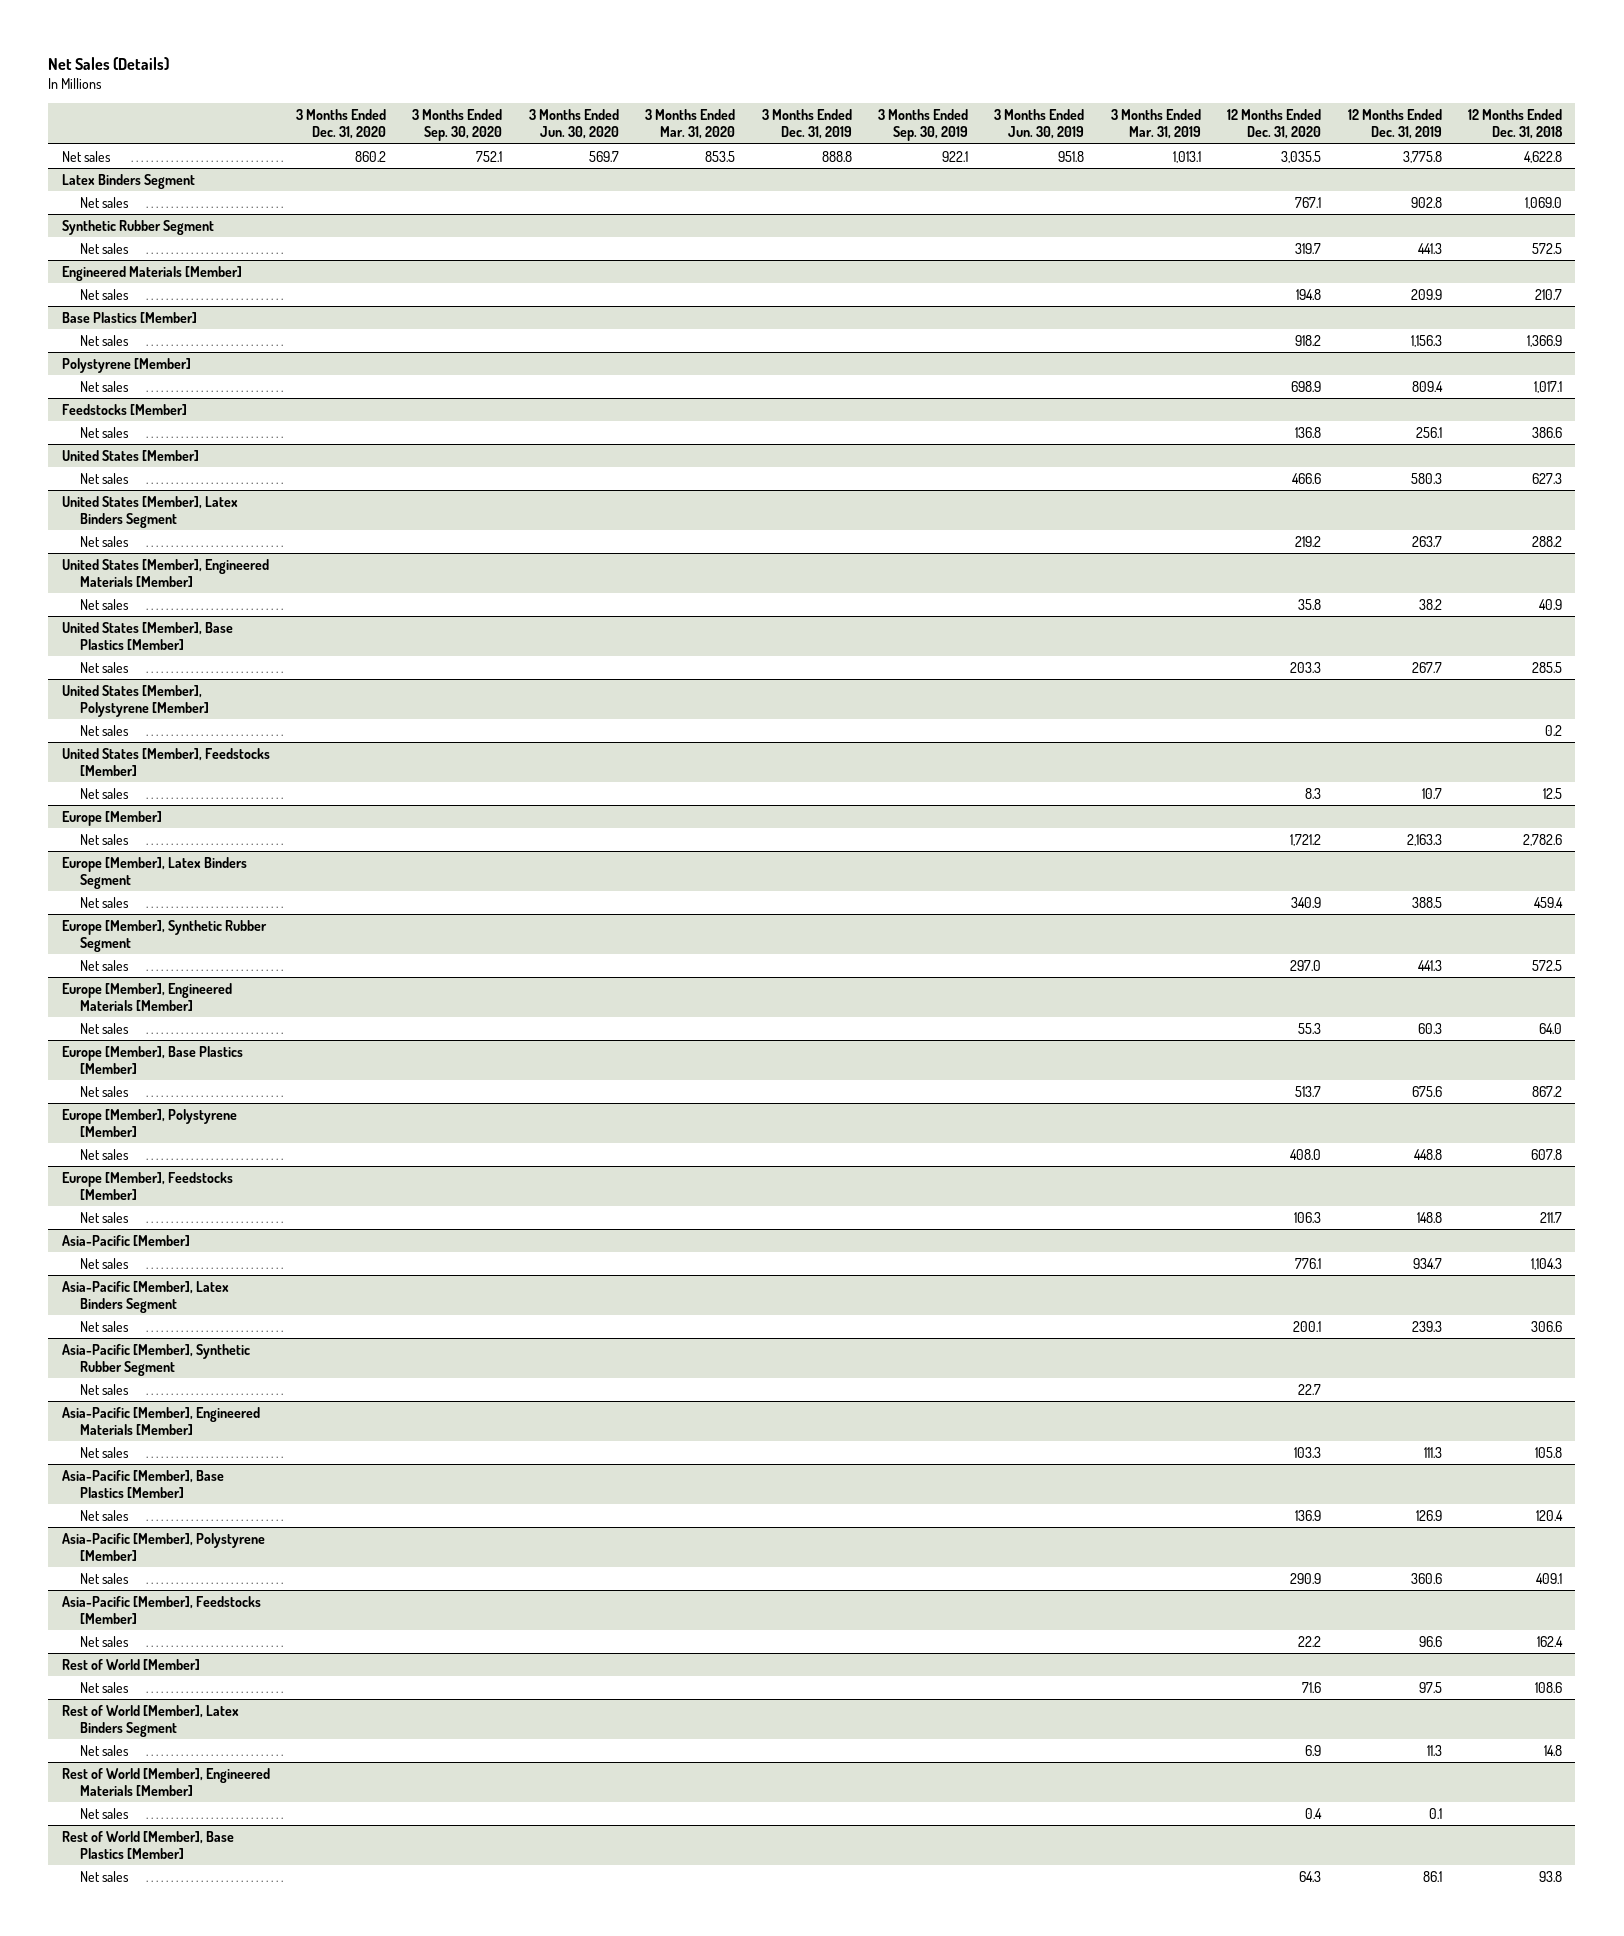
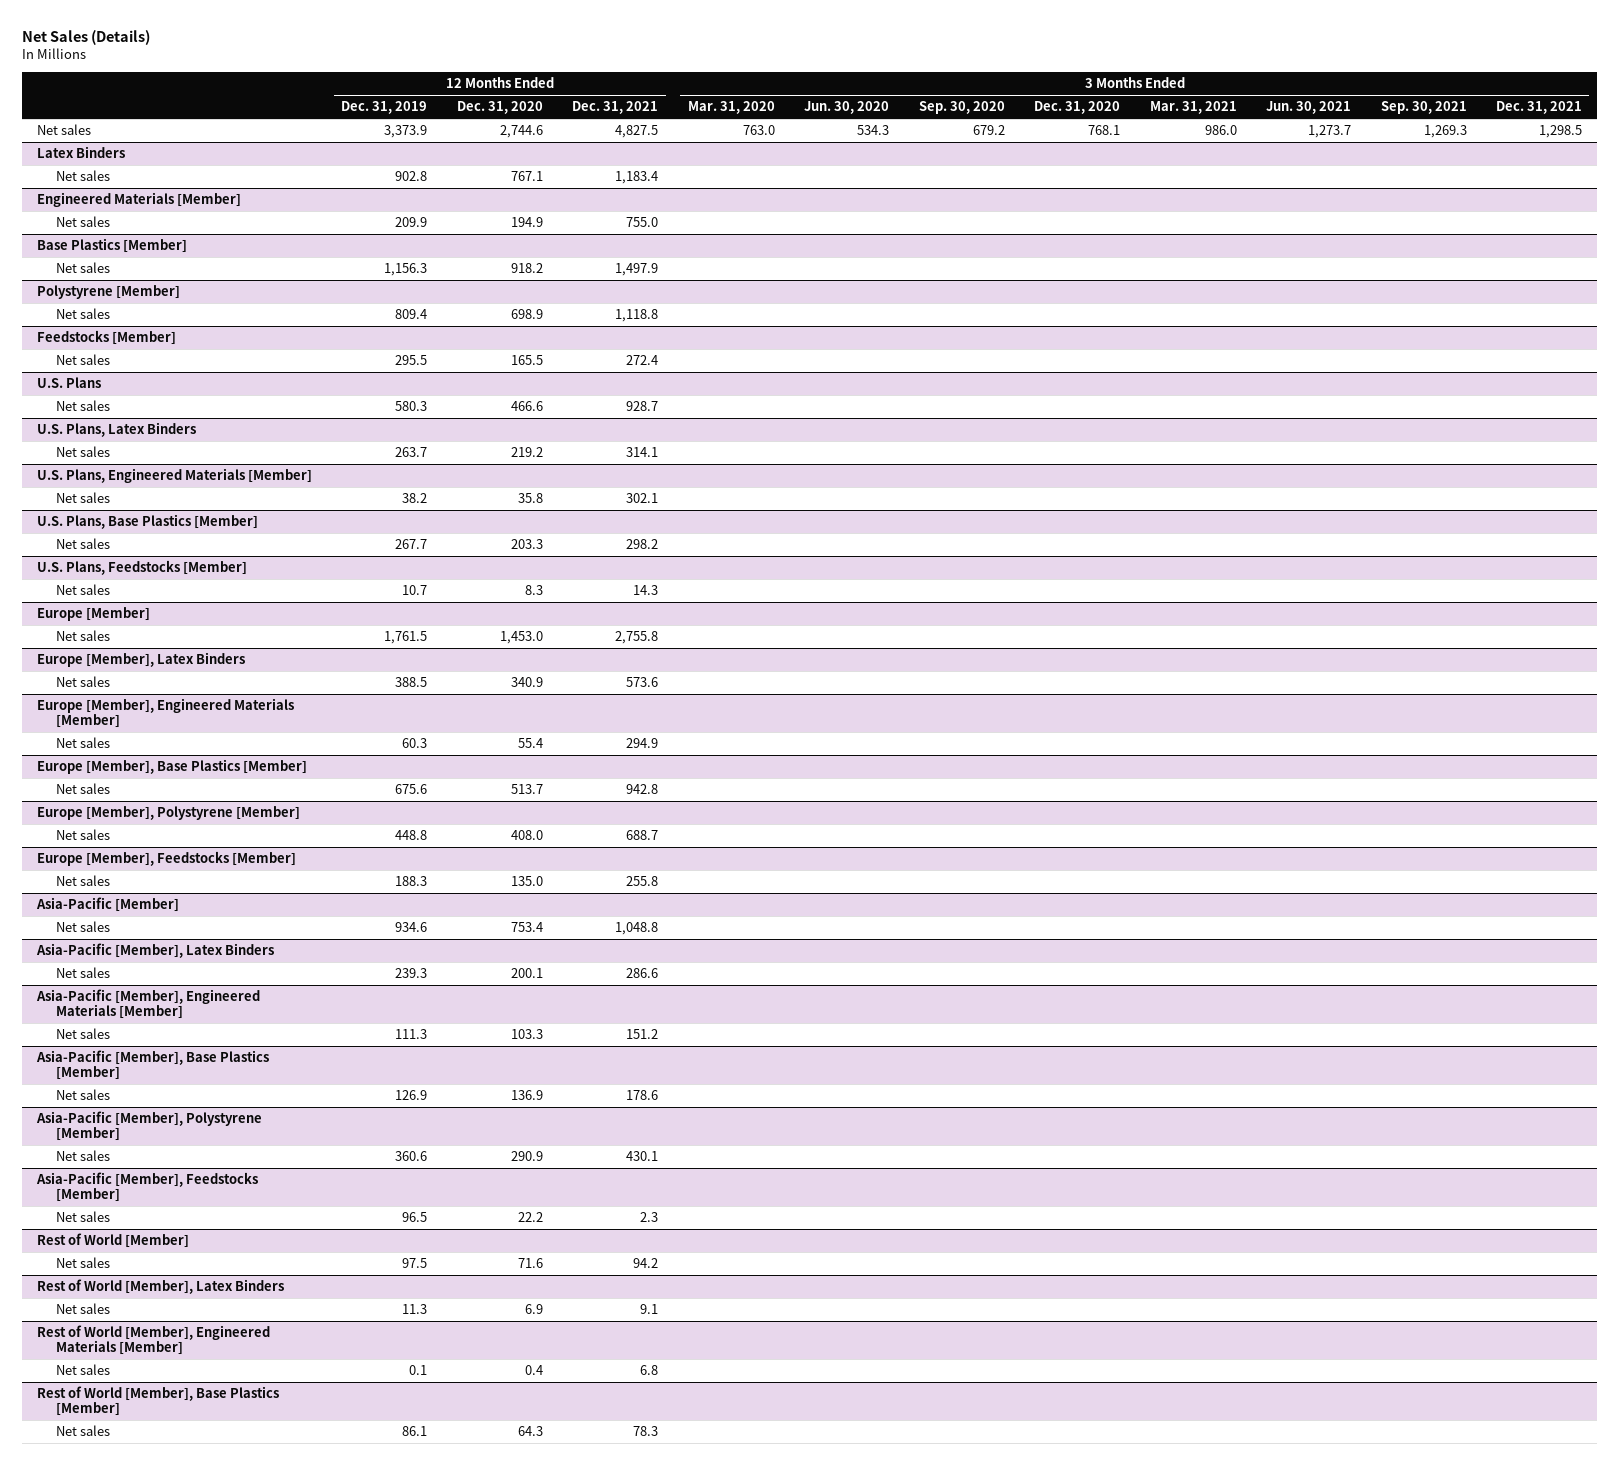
[761,109,852,140] 3 Months Ended Dec. 31, 2019 -> none
[878,109,969,142] 3 Months Ended Sep. 30, 2019 -> none
[994,109,1085,140] 3 Months Ended Jun. 30, 2019 -> none
[1110,109,1201,140] 3 Months Ended Mar. 31, 2019 -> none
[1468,109,1564,140] 12 Months Ended Dec. 31, 2018 -> none
none -> [572,101,659,115] Dec. 31, 2021
none -> [1149,101,1237,115] Mar. 31, 2021
none -> [1266,101,1352,115] Jun. 30, 2021
none -> [1380,101,1467,115] Sep. 30, 2021
none -> [1496,101,1583,115] Dec. 31, 2021
[355,150,387,162] 860.2 -> [1088,125,1121,136] 768.1
[476,150,503,162] 752.1 -> [972,125,1005,136] 679.2
[588,150,619,162] 569.7 -> [857,125,890,136] 534.3
[705,150,736,162] 853.5 -> [742,125,775,136] 763.0
[1281,150,1322,163] 3,035.5 -> [499,125,543,139] 2,744.6
[1402,150,1442,163] 3,775.8 -> [384,125,428,139] 3,373.9
[61,173,195,189] Latex Binders Segment -> [36,146,125,159] Latex Binders
[61,219,214,235] Synthetic Rubber Segment -> none
[80,242,130,254] Net sales -> none
[1296,288,1322,300] 194.8 -> [510,217,543,228] 194.9
[1295,426,1322,438] 136.8 -> [510,355,543,366] 165.5
[1415,426,1442,438] 256.1 -> [395,355,428,366] 295.5
[61,449,199,461] United States [Member] -> [36,377,101,389] U.S. Plans
[61,495,238,528] United States [Member], Latex Binders Segment -> none
none -> [36,422,196,438] U.S. Plans, Latex Binders
[61,558,269,587] United States [Member], Engineered Materials [Member] -> none
none -> [36,468,312,484] U.S. Plans, Engineered Materials [Member]
[61,621,233,650] United States [Member], Base Plastics [Member] -> none
none -> [36,514,258,530] U.S. Plans, Base Plastics [Member]
[61,684,210,717] United States [Member], Polystyrene [Member] -> none
[80,724,130,736] Net sales -> none
[61,747,270,776] United States [Member], Feedstocks [Member] -> none
none -> [36,560,247,576] U.S. Plans, Feedstocks [Member]
[1290,833,1322,846] 1,721.2 -> [499,631,543,645] 1,453.0
[1406,833,1442,846] 2,163.3 -> [384,631,428,645] 1,761.5
[61,856,247,889] Europe [Member], Latex Binders Segment -> [36,652,245,668] Europe [Member], Latex Binders
[61,919,267,952] Europe [Member], Synthetic Rubber Segment -> none
[80,959,130,971] Net sales -> none
[1298,1022,1322,1034] 55.3 -> [517,738,543,749] 55.4
[1294,1211,1322,1223] 106.3 -> [510,876,543,887] 135.0
[1416,1211,1442,1223] 148.8 -> [395,876,428,887] 188.3
[1295,1257,1322,1269] 776.1 -> [510,922,543,933] 753.4
[1412,1257,1442,1269] 934.7 -> [395,922,428,933] 934.6
[61,1280,229,1313] Asia-Pacific [Member], Latex Binders Segment -> [35,943,274,959] Asia-Pacific [Member], Latex Binders
[61,1343,250,1376] Asia-Pacific [Member], Synthetic Rubber Segment -> none
[80,1383,130,1395] Net sales -> none
[1418,1635,1442,1647] 96.6 -> [402,1212,428,1223] 96.5
[61,1704,239,1737] Rest of World [Member], Latex Binders Segment -> [36,1279,284,1295] Rest of World [Member], Latex Binders

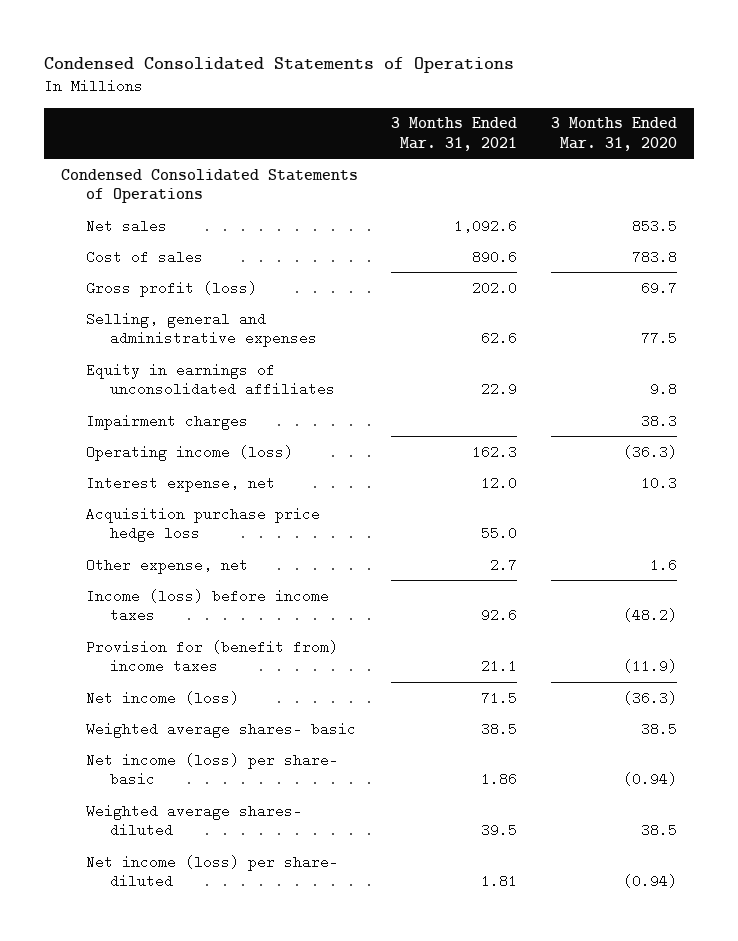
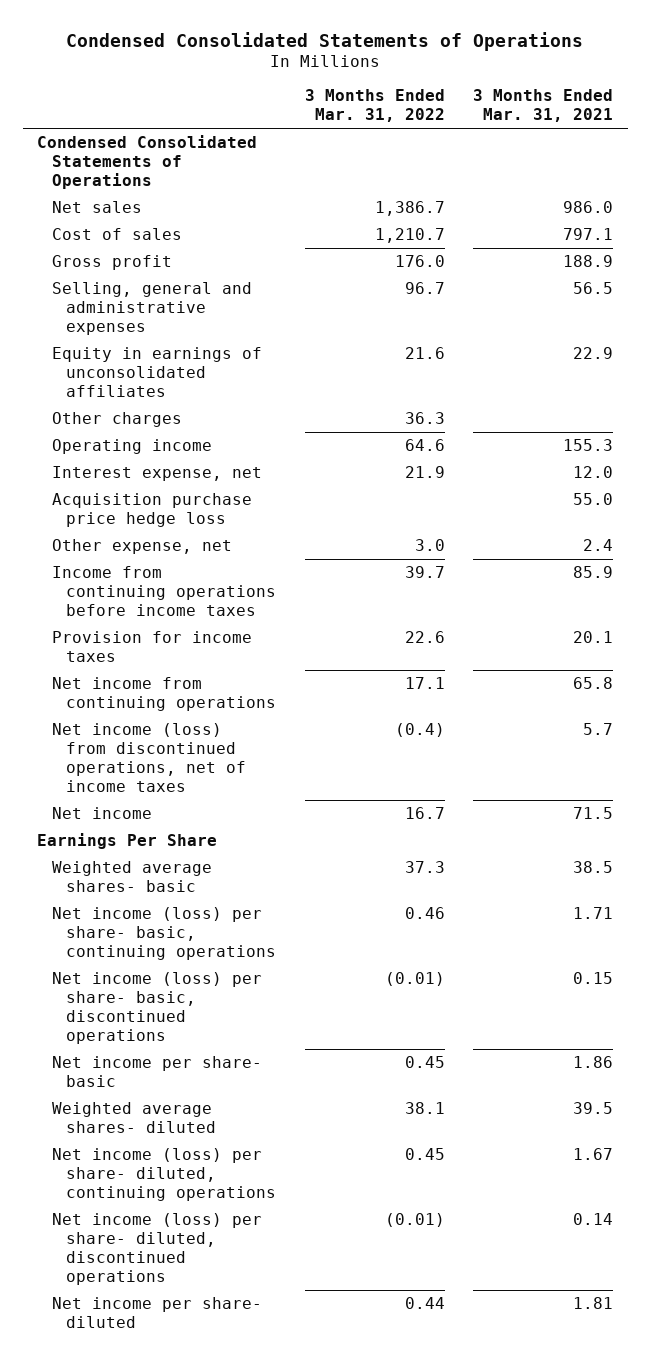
[550,117,677,151] 3 Months Ended Mar. 31, 2020 -> none
none -> [304,89,445,123] 3 Months Ended Mar. 31, 2022
[454,218,518,233] 1,092.6 -> [563,200,614,213] 986.0
[472,249,518,264] 890.6 -> [563,227,614,240] 797.1
[85,280,257,297] Gross profit (loss) -> [51,254,172,270] Gross profit
[472,280,518,295] 202.0 -> [563,254,614,267] 188.9
[481,330,518,345] 62.6 -> [573,281,614,294] 56.5
[85,413,248,430] Impairment charges -> none
none -> [51,411,182,427] Other charges
[85,444,293,461] Operating income (loss) -> [51,438,212,454] Operating income
[472,444,518,459] 162.3 -> [563,438,614,451] 155.3
[490,557,518,572] 2.7 -> [583,538,614,551] 2.4
[85,588,329,622] Income (loss) before income taxes -> [51,565,277,616] Income from continuing operations before income taxes
[481,607,518,622] 92.6 -> [573,565,614,578] 85.9
[85,639,338,673] Provision for (benefit from) income taxes -> [51,630,252,662] Provision for income taxes
[481,658,518,673] 21.1 -> [573,630,614,643] 20.1
none -> [51,676,277,711] Net income from continuing operations
none -> [51,722,247,793] Net income (loss) from discontinued operations, net of income taxes
[85,690,239,705] Net income (loss) -> [51,806,152,819] Net income
none -> [37,832,218,849] Earnings Per Share
none -> [51,906,277,960] Net income (loss) per share- basic, continuing operations
none -> [51,971,262,1045] Net income (loss) per share- basic, discontinued operations
[85,752,338,786] Net income (loss) per share- basic -> [51,1055,262,1087] Net income per share- basic
none -> [51,1147,277,1201] Net income (loss) per share- diluted, continuing operations
none -> [51,1212,262,1286] Net income (loss) per share- diluted, discontinued operations
[85,854,338,888] Net income (loss) per share- diluted -> [51,1296,262,1328] Net income per share- diluted

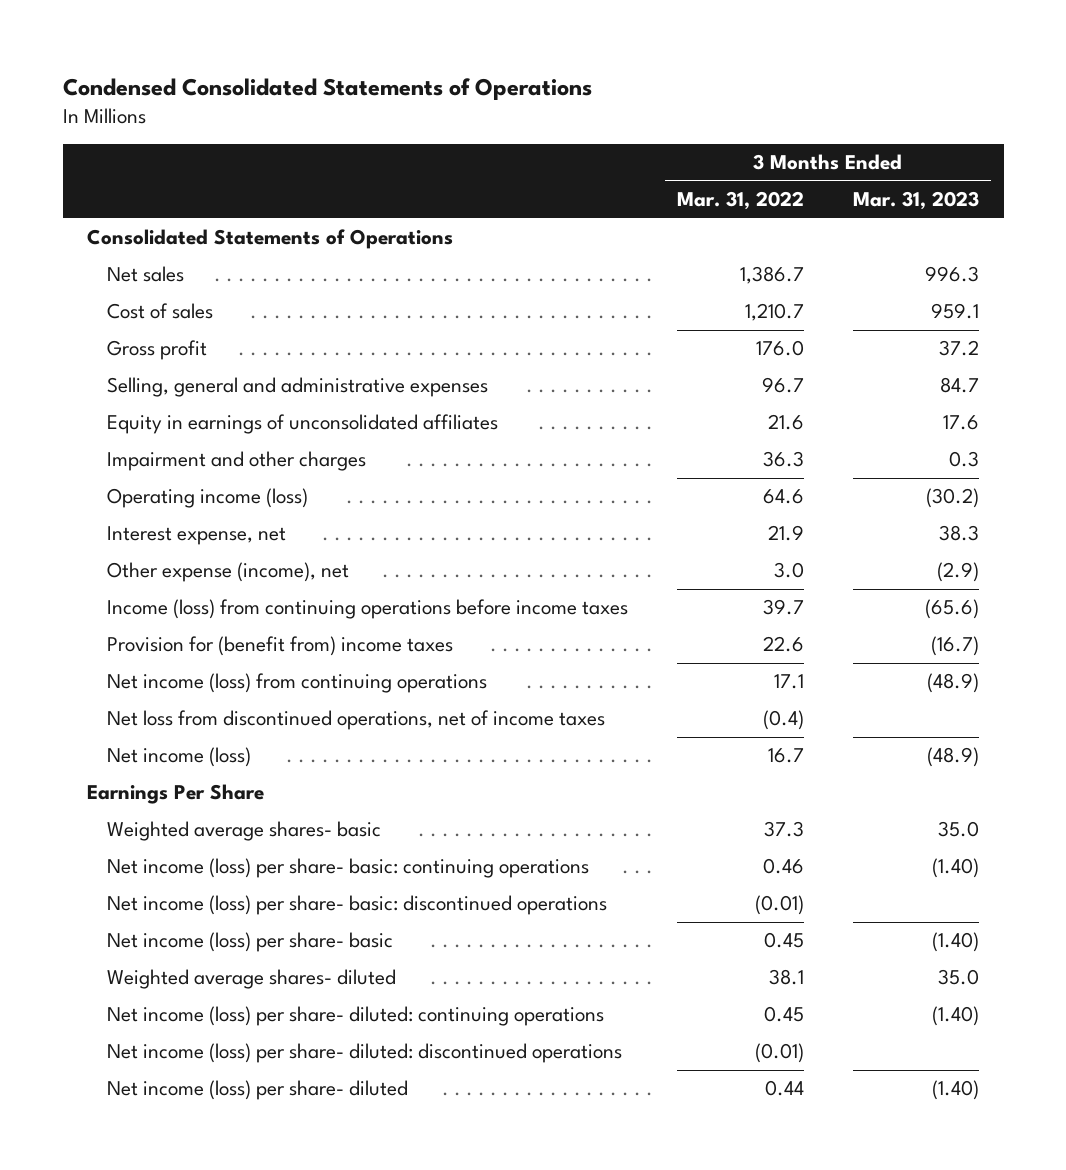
[473,89,614,123] 3 Months Ended Mar. 31, 2021 -> none
none -> [853,191,980,211] Mar. 31, 2023
[37,134,258,189] Condensed Consolidated Statements of Operations -> [87,229,454,250] Consolidated Statements of Operations
[51,411,182,427] Other charges -> [107,451,367,472] Impairment and other charges
[51,438,212,454] Operating income -> [107,488,309,509] Operating income (loss)
[51,492,252,527] Acquisition purchase price hedge loss -> none
[51,538,232,554] Other expense, net -> [107,562,350,583] Other expense (income), net
[51,565,277,616] Income from continuing operations before income taxes -> [107,599,629,620] Income (loss) from continuing operations before income taxes
[51,630,252,662] Provision for income taxes -> [107,636,454,657] Provision for (benefit from) income taxes
[51,676,277,711] Net income from continuing operations -> [107,673,488,694] Net income (loss) from continuing operations
[51,722,247,793] Net income (loss) from discontinued operations, net of income taxes -> [107,710,606,731] Net loss from discontinued operations, net of income taxes
[51,806,152,819] Net income -> [107,747,252,768] Net income (loss)
[51,906,277,960] Net income (loss) per share- basic, continuing operations -> [107,858,590,879] Net income (loss) per share- basic: continuing operations
[51,971,262,1045] Net income (loss) per share- basic, discontinued operations -> [107,895,608,916] Net income (loss) per share- basic: discontinued operations
[51,1055,262,1087] Net income per share- basic -> [107,932,394,953] Net income (loss) per share- basic
[51,1147,277,1201] Net income (loss) per share- diluted, continuing operations -> [107,1006,605,1027] Net income (loss) per share- diluted: continuing operations
[51,1212,262,1286] Net income (loss) per share- diluted, discontinued operations -> [107,1043,623,1064] Net income (loss) per share- diluted: discontinued operations
[51,1296,262,1328] Net income per share- diluted -> [107,1080,409,1101] Net income (loss) per share- diluted

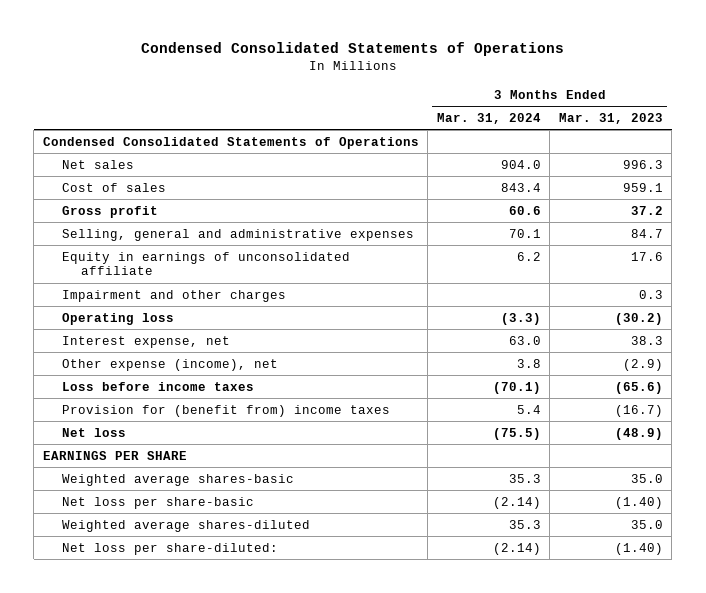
[677,191,805,211] Mar. 31, 2022 -> none
none -> [436,112,541,124] Mar. 31, 2024
[87,229,454,250] Consolidated Statements of Operations -> [42,136,419,149] Condensed Consolidated Statements of Operations
[107,414,499,435] Equity in earnings of unconsolidated affiliates -> [61,251,350,276] Equity in earnings of unconsolidated affiliate
[107,488,309,509] Operating income (loss) -> [61,312,174,325] Operating loss
[107,599,629,620] Income (loss) from continuing operations before income taxes -> [61,381,254,391] Loss before income taxes
[107,673,488,694] Net income (loss) from continuing operations -> none
[107,710,606,731] Net loss from discontinued operations, net of income taxes -> none
[107,858,590,879] Net income (loss) per share- basic: continuing operations -> none
[107,895,608,916] Net income (loss) per share- basic: discontinued operations -> none
[107,1006,605,1027] Net income (loss) per share- diluted: continuing operations -> none
[107,1043,623,1064] Net income (loss) per share- diluted: discontinued operations -> none
[107,747,252,768] Net income (loss) -> [61,427,126,437] Net loss
[87,784,265,805] Earnings Per Share -> [42,450,187,460] EARNINGS PER SHARE
[107,821,382,842] Weighted average shares- basic -> [61,473,294,486] Weighted average shares-basic
[107,932,394,953] Net income (loss) per share- basic -> [61,496,254,509] Net loss per share-basic
[107,969,397,990] Weighted average shares- diluted -> [61,519,310,532] Weighted average shares-diluted
[107,1080,409,1101] Net income (loss) per share- diluted -> [61,542,278,555] Net loss per share-diluted:

